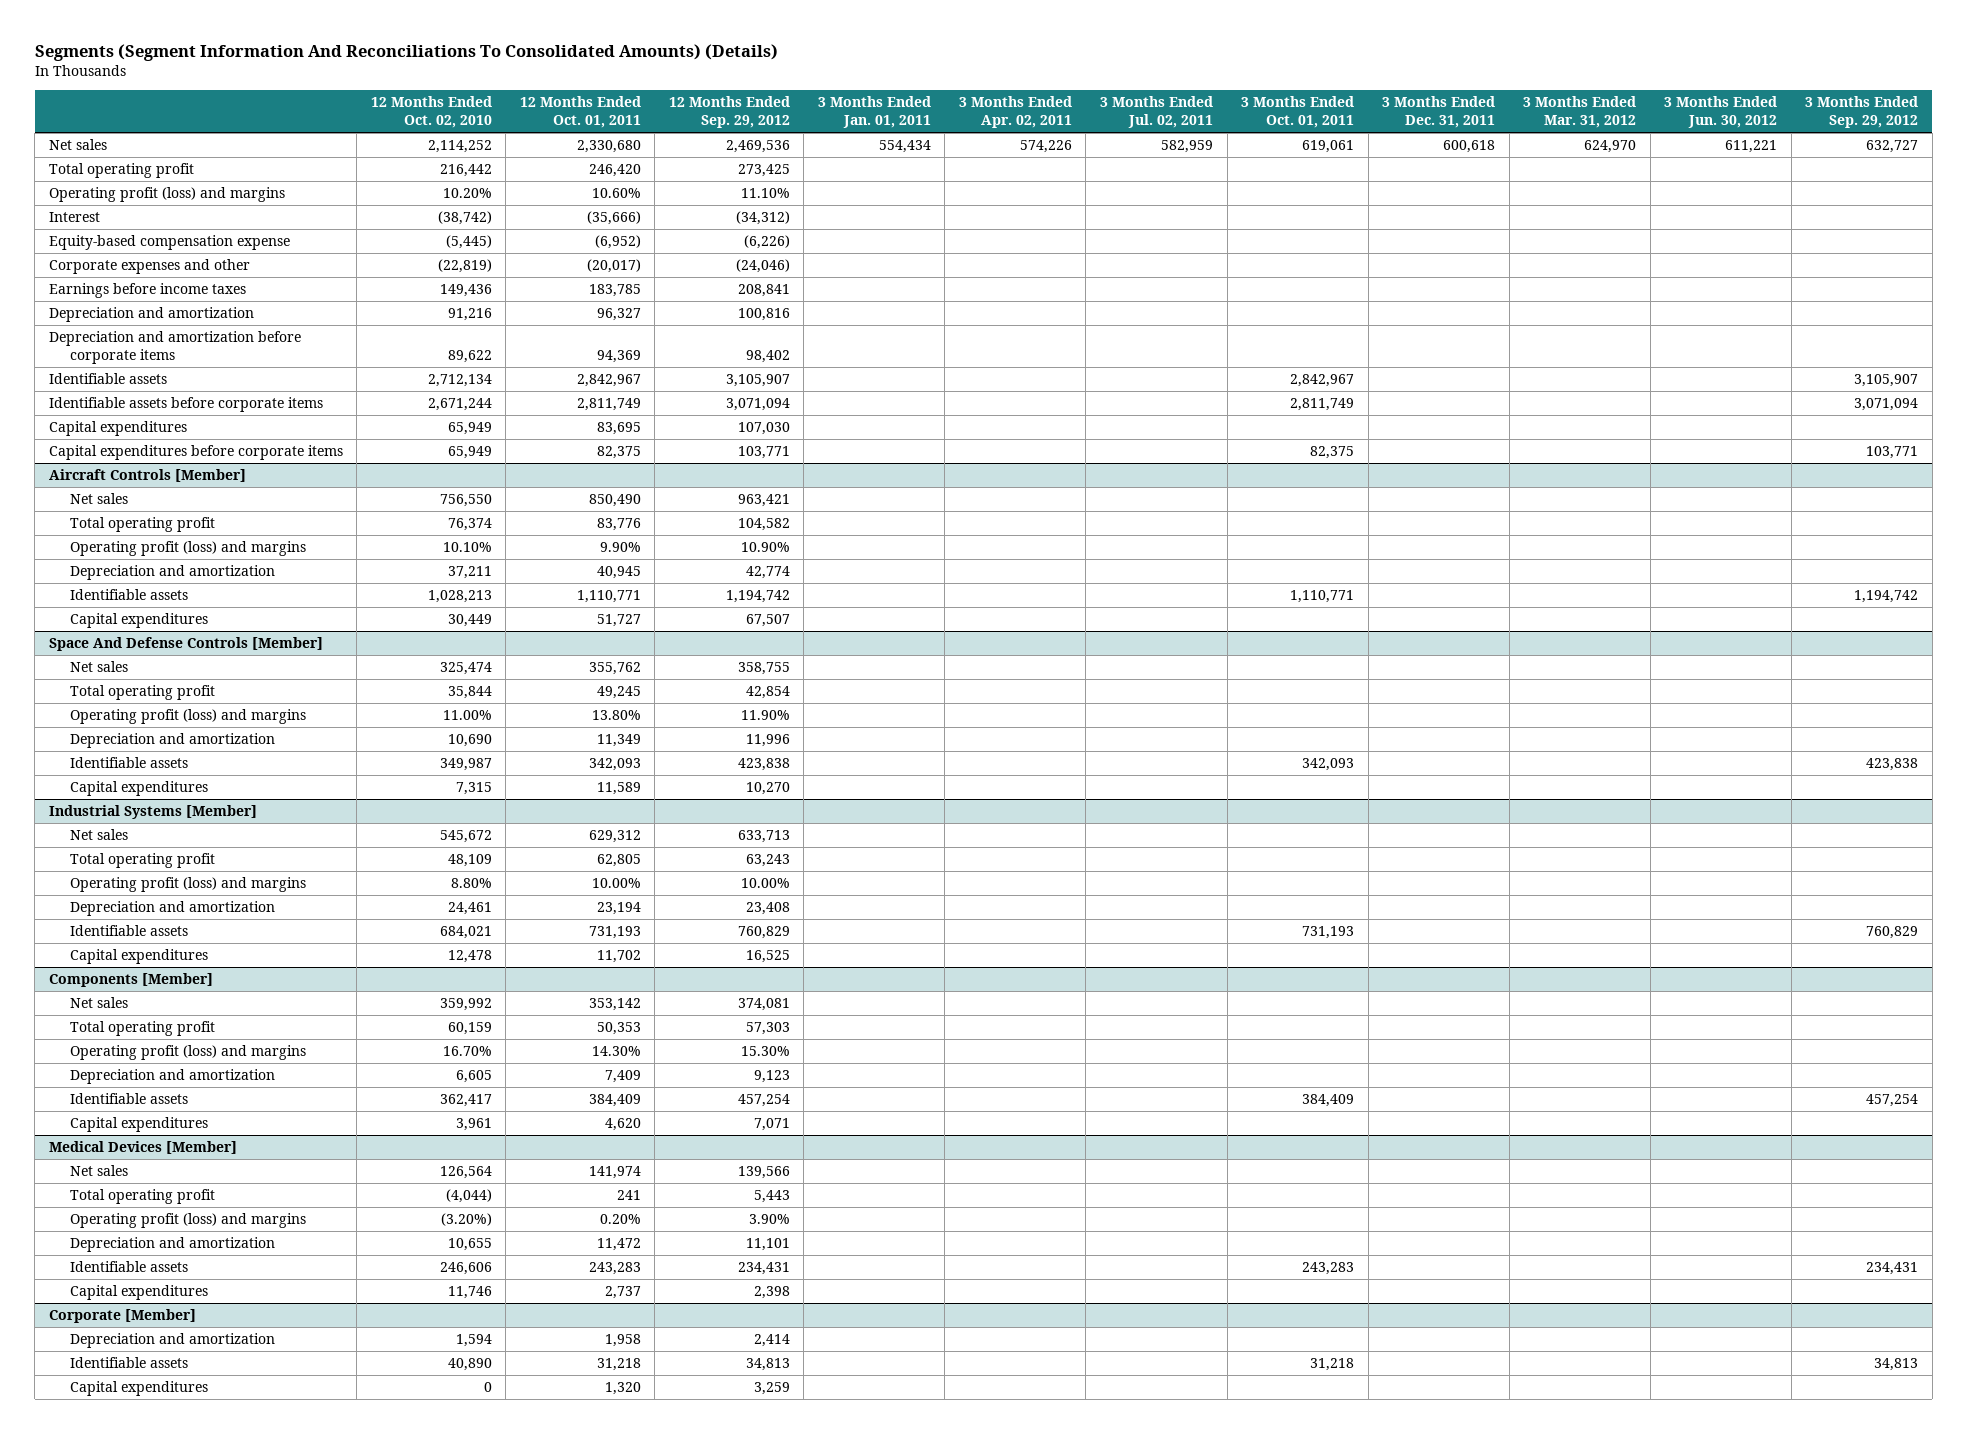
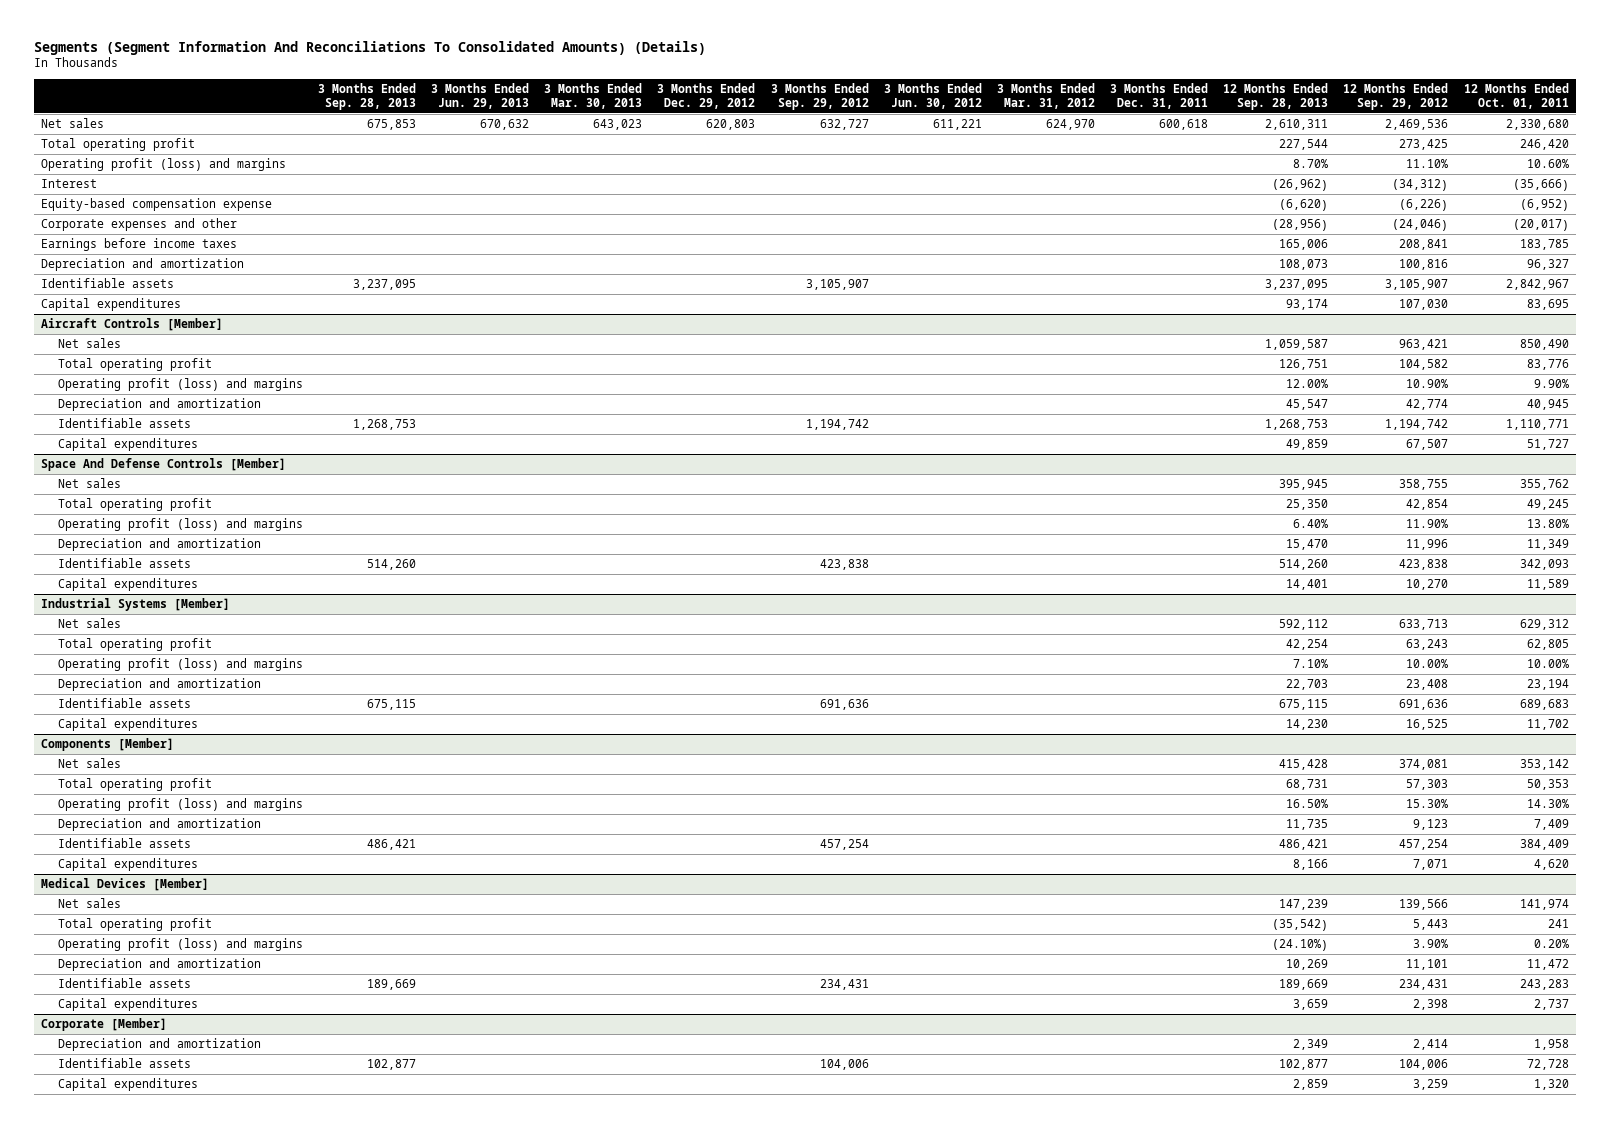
[370,96,492,129] 12 Months Ended Oct. 02, 2010 -> none
[817,96,931,129] 3 Months Ended Jan. 01, 2011 -> none
[958,96,1072,129] 3 Months Ended Apr. 02, 2011 -> none
[1100,96,1214,129] 3 Months Ended Jul. 02, 2011 -> none
[1241,96,1355,129] 3 Months Ended Oct. 01, 2011 -> none
none -> [317,83,416,110] 3 Months Ended Sep. 28, 2013
none -> [430,83,529,109] 3 Months Ended Jun. 29, 2013
none -> [544,83,643,109] 3 Months Ended Mar. 30, 2013
none -> [657,83,756,109] 3 Months Ended Dec. 29, 2012
none -> [1223,83,1329,110] 12 Months Ended Sep. 28, 2013
[48,330,301,365] Depreciation and amortization before corporate items -> none
[48,396,323,412] Identifiable assets before corporate items -> none
[48,444,343,460] Capital expenditures before corporate items -> none
[588,925,641,939] 731,193 -> [1519,699,1569,711] 689,683
[737,925,790,939] 760,829 -> [1399,699,1449,711] 691,636
[1866,925,1919,939] 760,829 -> [819,699,869,711] 691,636
[596,1357,641,1371] 31,218 -> [1526,1059,1569,1071] 72,728
[745,1357,790,1371] 34,813 -> [1399,1059,1449,1071] 104,006
[1874,1357,1919,1371] 34,813 -> [819,1059,869,1071] 104,006

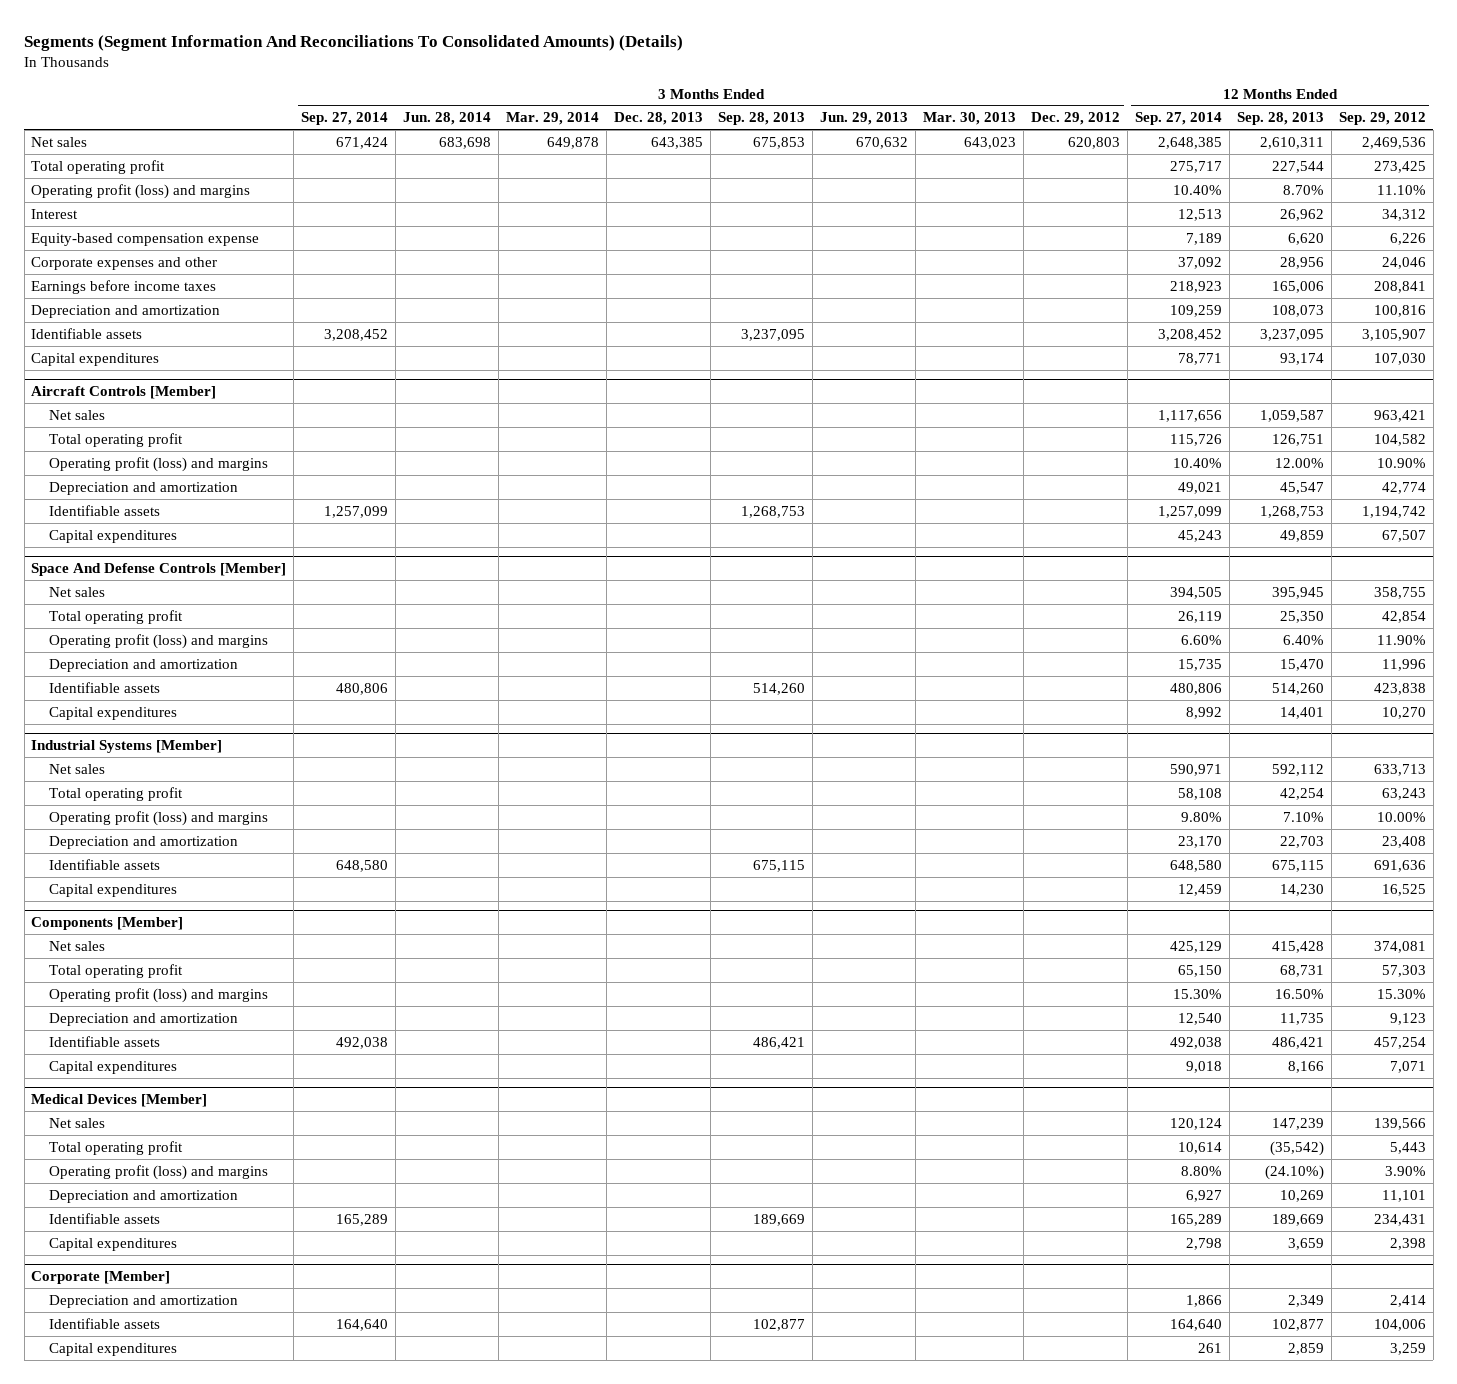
[770,83,869,110] 3 Months Ended Sep. 29, 2012 -> none
[883,83,982,109] 3 Months Ended Jun. 30, 2012 -> none
[996,83,1095,109] 3 Months Ended Mar. 31, 2012 -> none
[1110,83,1209,109] 3 Months Ended Dec. 31, 2011 -> none
[1463,83,1569,109] 12 Months Ended Oct. 01, 2011 -> none
none -> [301,112,389,126] Sep. 27, 2014
none -> [403,112,492,126] Jun. 28, 2014
none -> [506,112,600,126] Mar. 29, 2014
none -> [614,112,704,126] Dec. 28, 2013
none -> [1134,112,1222,126] Sep. 27, 2014
[1272,179,1329,192] (26,962) -> [1279,208,1324,221] 26,962
[1392,179,1449,192] (34,312) -> [1381,208,1426,221] 34,312
[1279,199,1329,212] (6,620) -> [1287,232,1324,245] 6,620
[1399,199,1449,212] (6,226) -> [1389,232,1426,245] 6,226
[1272,219,1329,232] (28,956) -> [1279,256,1324,269] 28,956
[1392,219,1449,232] (24,046) -> [1381,256,1426,269] 24,046

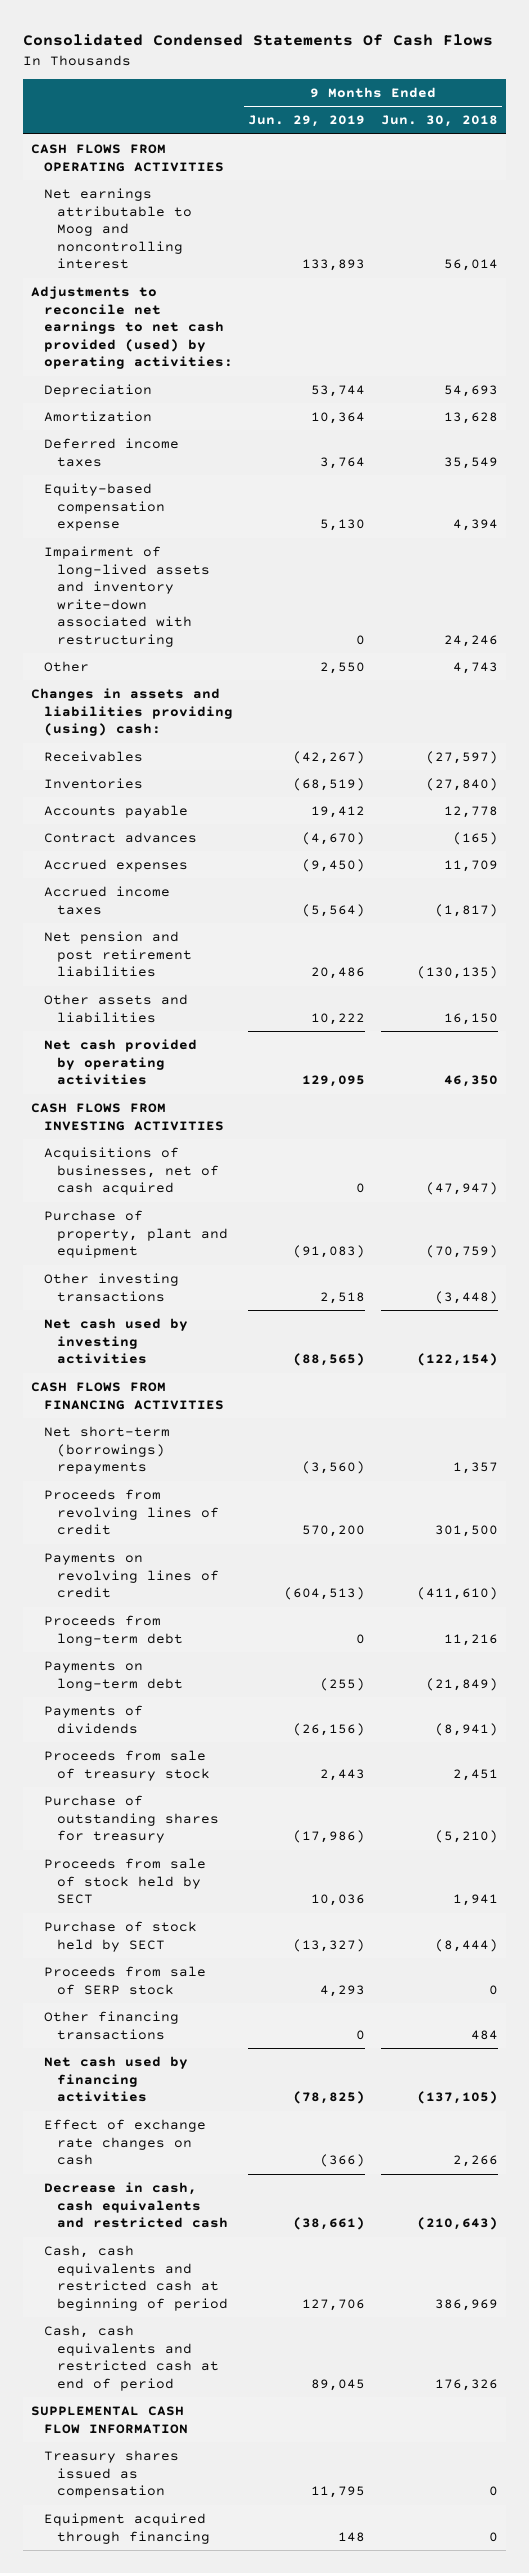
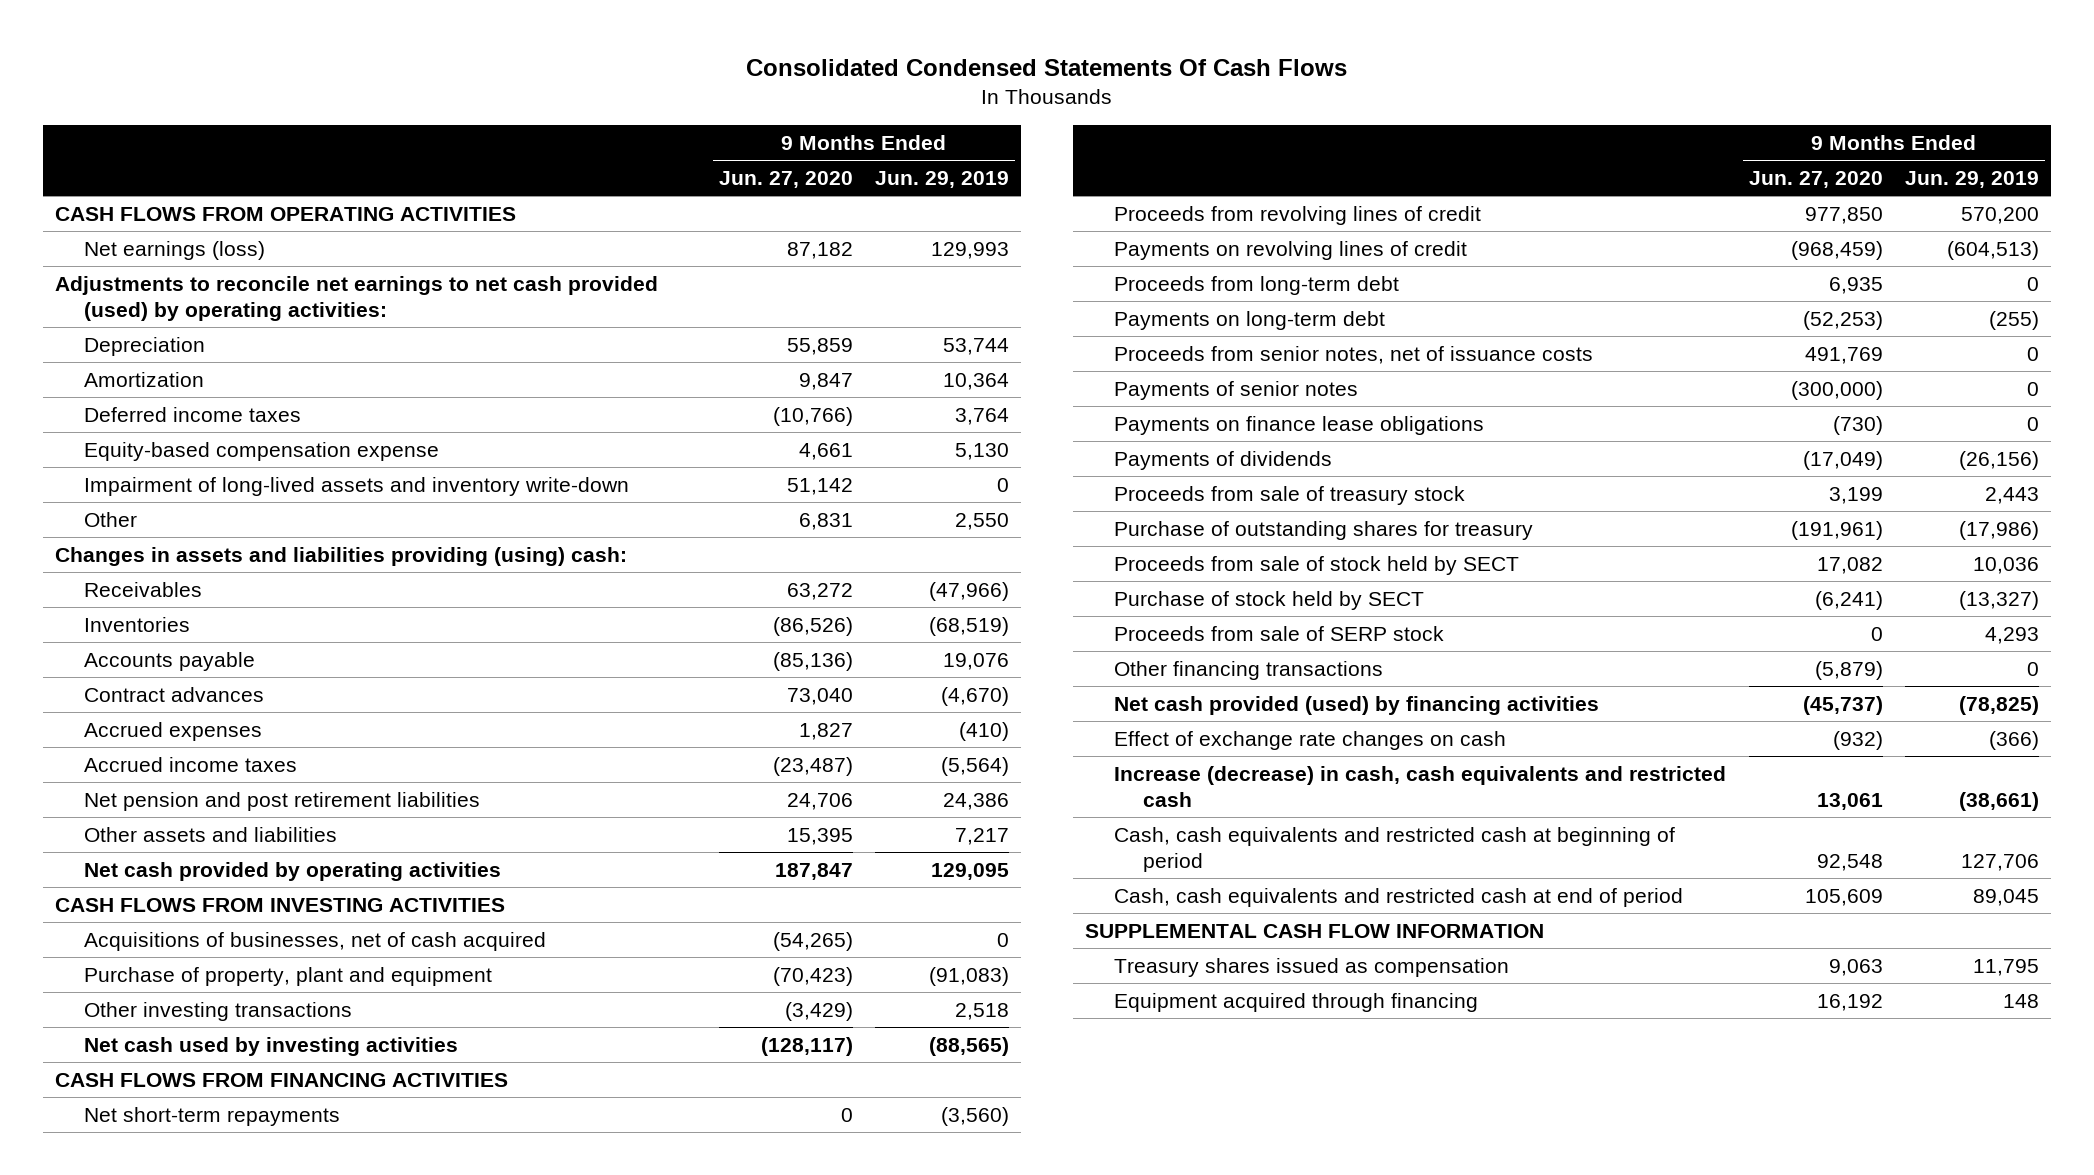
[381,115,499,128] Jun. 30, 2018 -> none
none -> [718,170,853,188] Jun. 27, 2020
[43,187,192,270] Net earnings attributable to Moog and noncontrolling interest -> none
none -> [83,240,265,260] Net earnings (loss)
[43,545,210,647] Impairment of long-lived assets and inventory write-down associated with restructuring -> [83,476,629,496] Impairment of long-lived assets and inventory write-down
[293,750,366,764] (42,267) -> [929,581,1010,601] (47,966)
[311,805,366,818] 19,412 -> [943,652,1010,670] 19,076
[302,858,366,872] (9,450) -> [959,721,1010,741] (410)
[311,967,366,980] 20,486 -> [943,792,1010,810] 24,386
[311,1012,366,1025] 10,222 -> [955,827,1010,845] 7,217
[43,1425,170,1475] Net short-term (borrowings) repayments -> [83,1106,340,1126] Net short-term repayments
none -> [1114,345,1594,364] Proceeds from senior notes, net of issuance costs
none -> [1114,380,1359,400] Payments of senior notes
none -> [1114,415,1485,435] Payments on finance lease obligations
[43,2055,188,2103] Net cash used by financing activities -> [1114,695,1600,715] Net cash provided (used) by financing activities
[43,2181,228,2229] Decrease in cash, cash equivalents and restricted cash -> [1114,765,1727,807] Increase (decrease) in cash, cash equivalents and restricted cash

